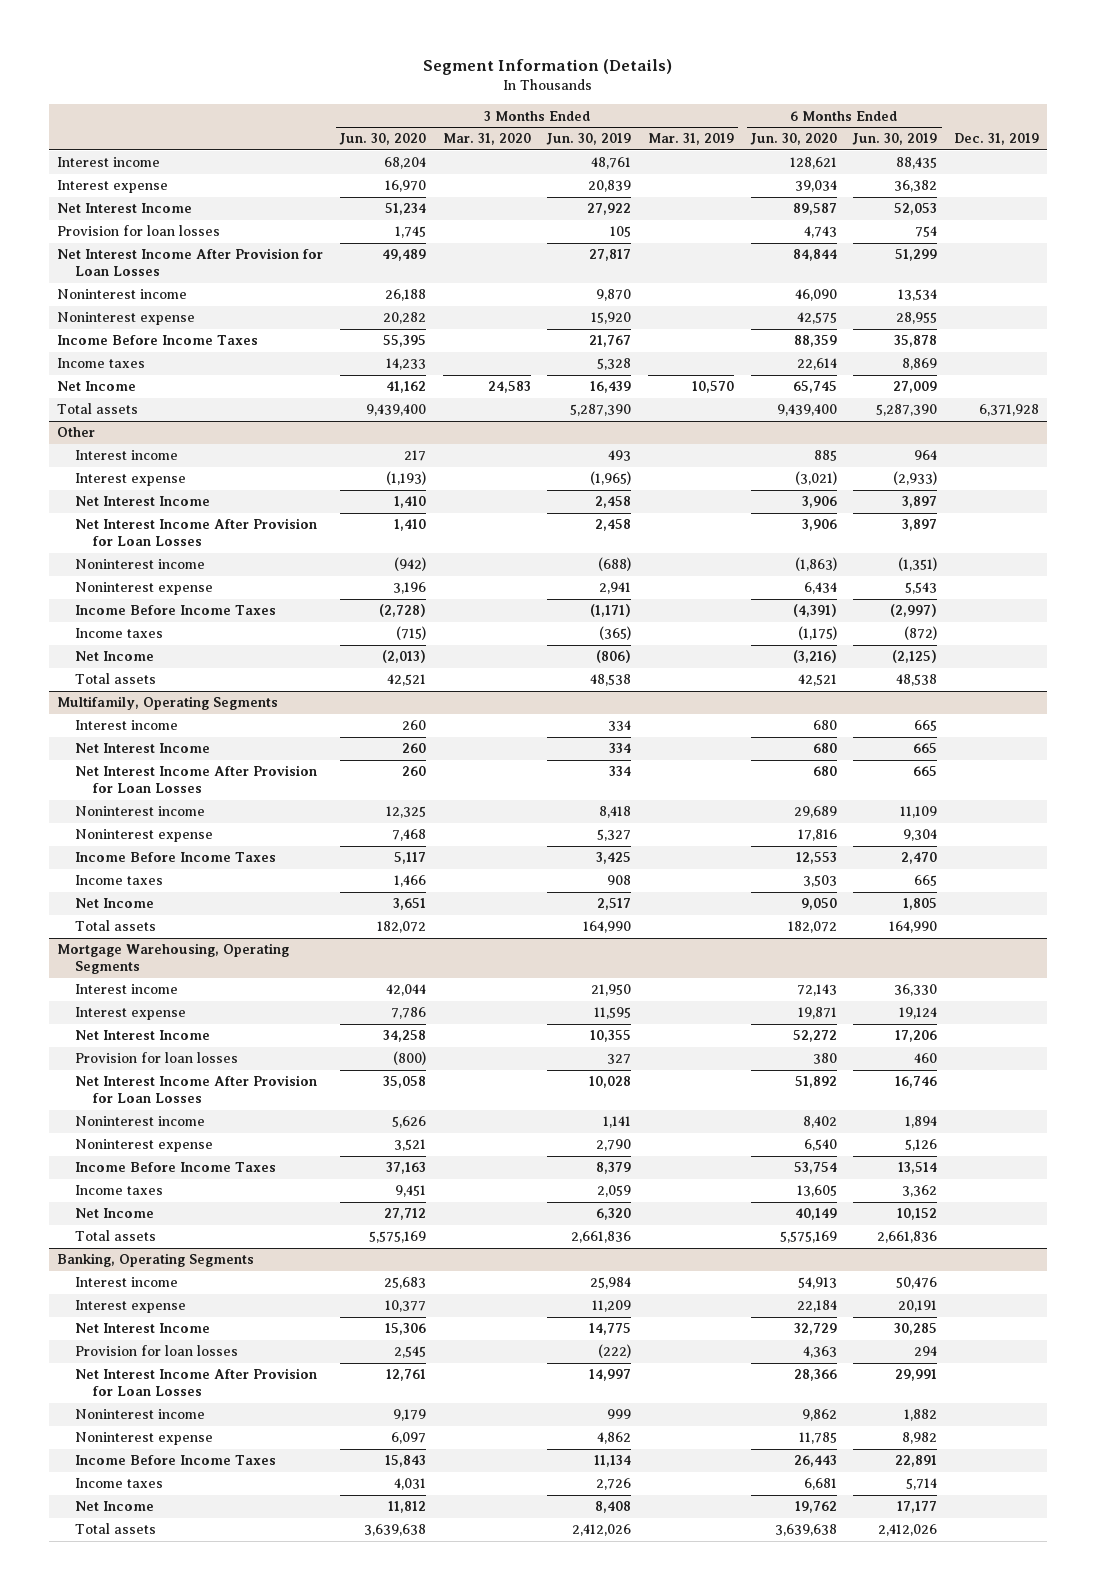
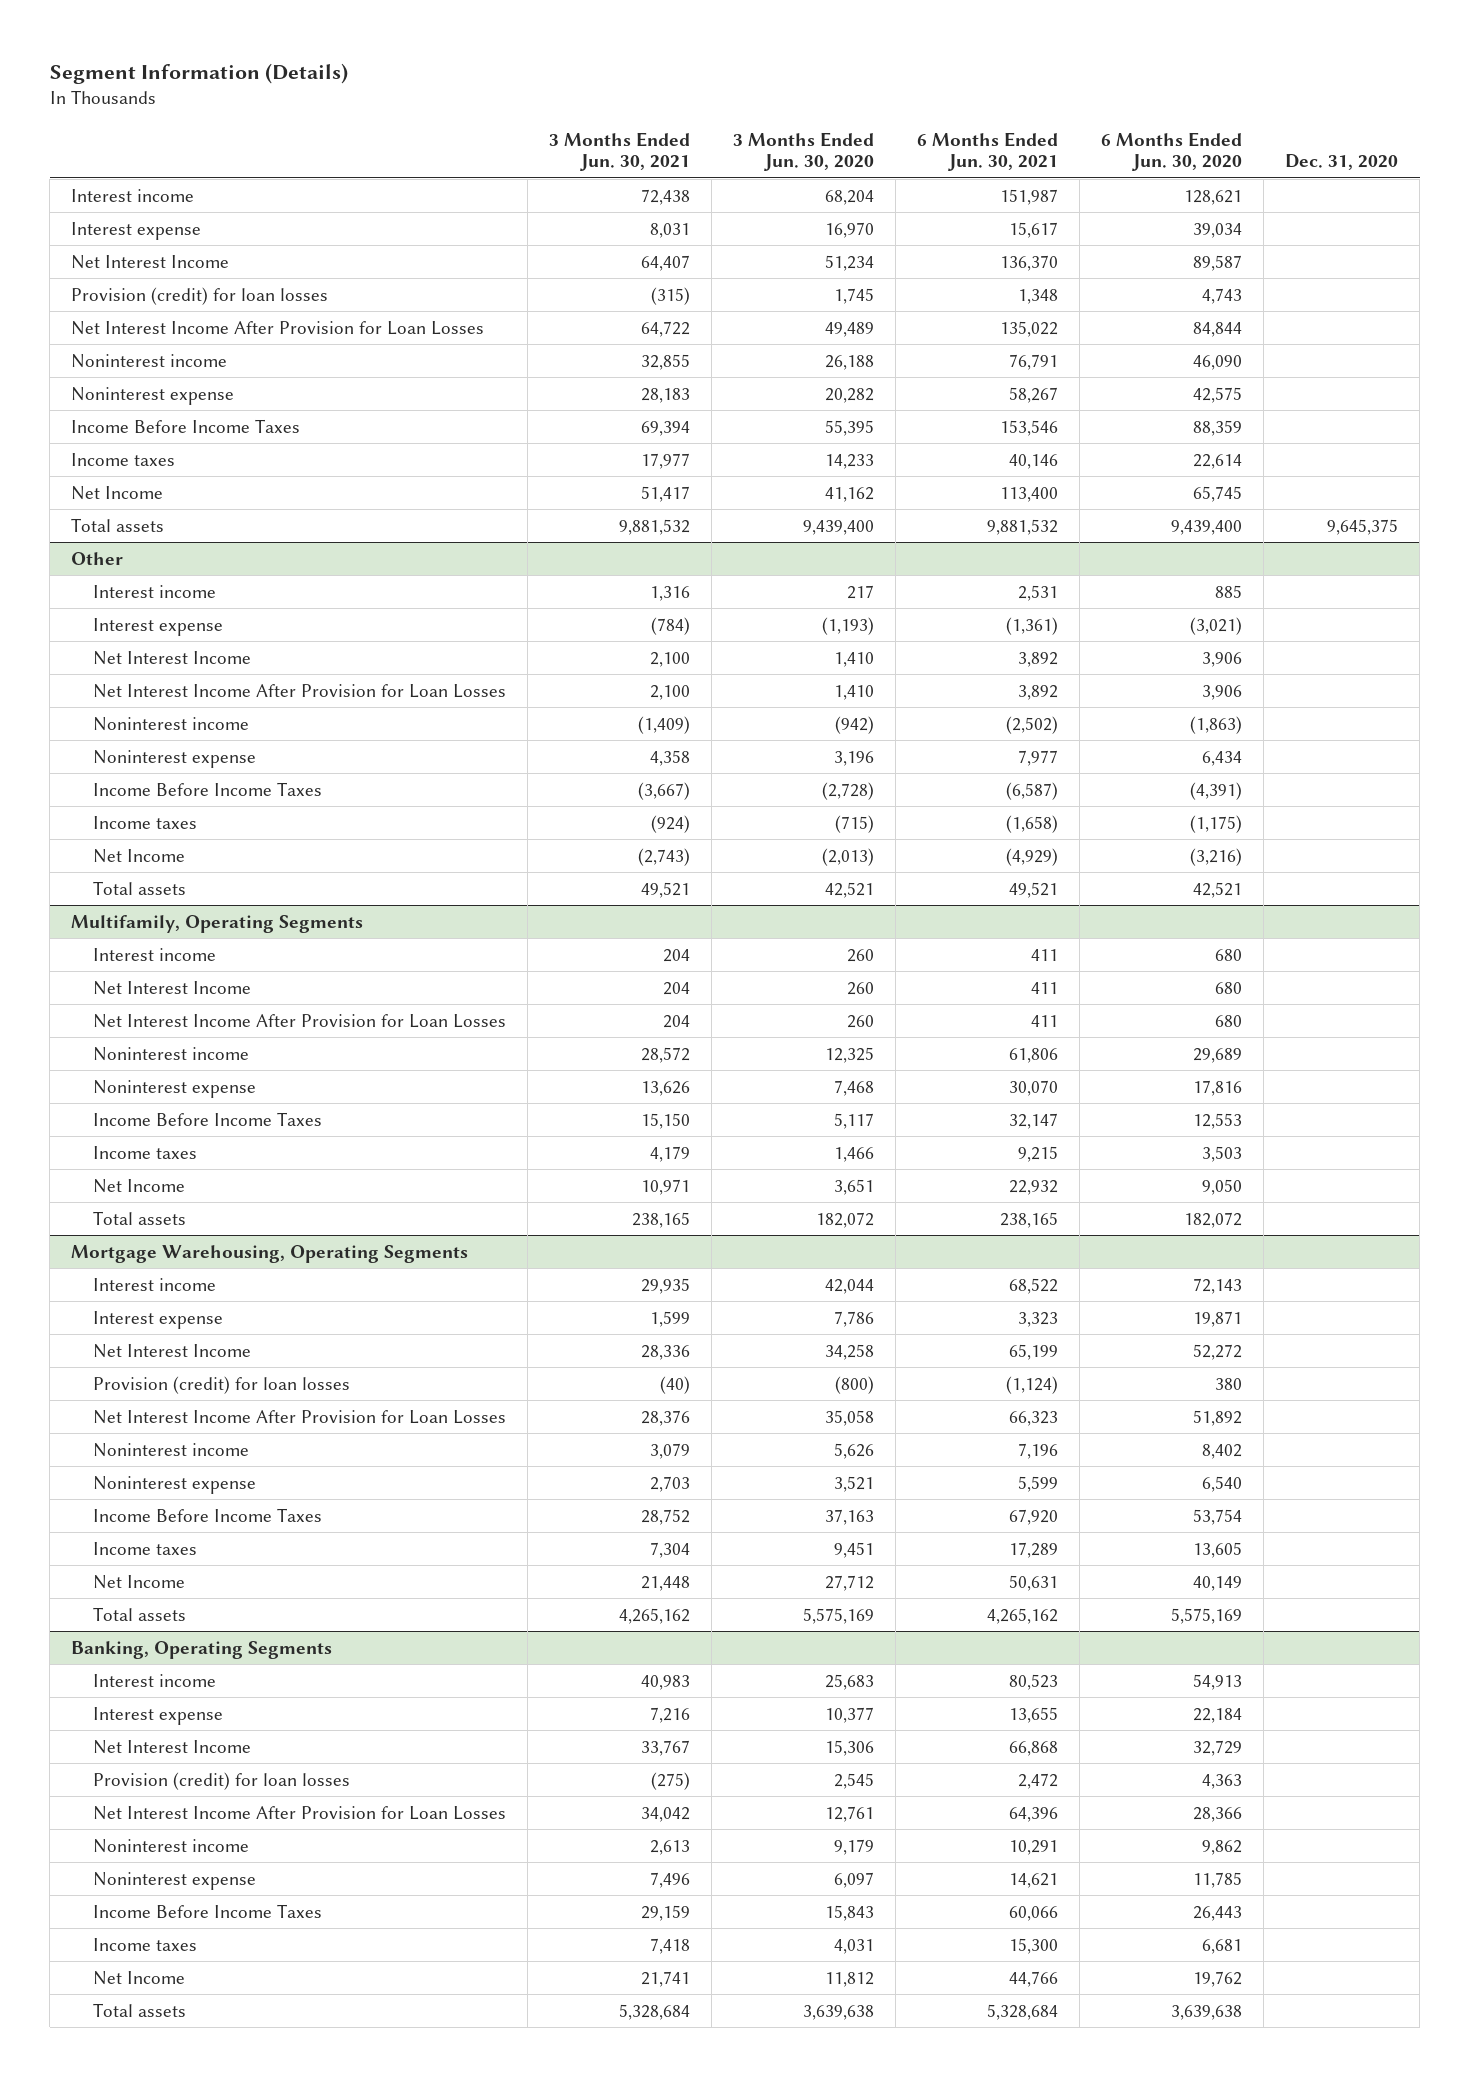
[442,133,531,146] Mar. 31, 2020 -> none
[546,133,632,146] Jun. 30, 2019 -> none
[648,133,735,146] Mar. 31, 2019 -> none
[852,133,938,146] Jun. 30, 2019 -> none
[954,133,1040,146] Dec. 31, 2019 -> none
none -> [549,131,691,172] 3 Months Ended Jun. 30, 2021
none -> [917,131,1059,172] 6 Months Ended Jun. 30, 2021
none -> [1285,154,1399,171] Dec. 31, 2020
[57,225,221,237] Provision for loan losses -> [71,286,329,305] Provision (credit) for loan losses
[75,1052,239,1064] Provision for loan losses -> [93,1375,351,1394] Provision (credit) for loan losses
[75,1345,239,1357] Provision for loan losses -> [93,1771,351,1790] Provision (credit) for loan losses

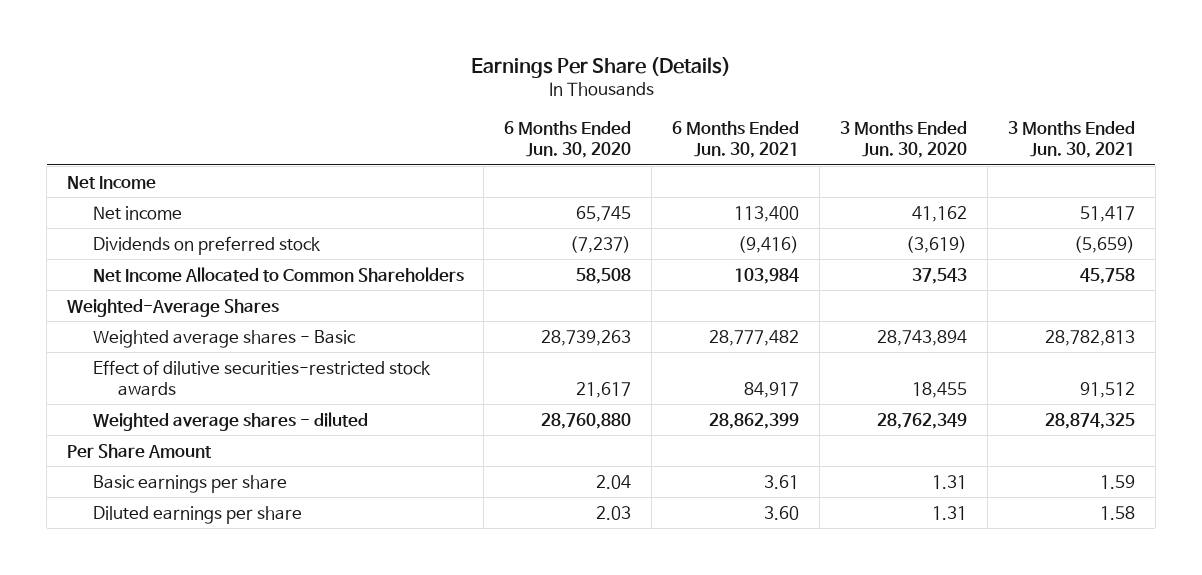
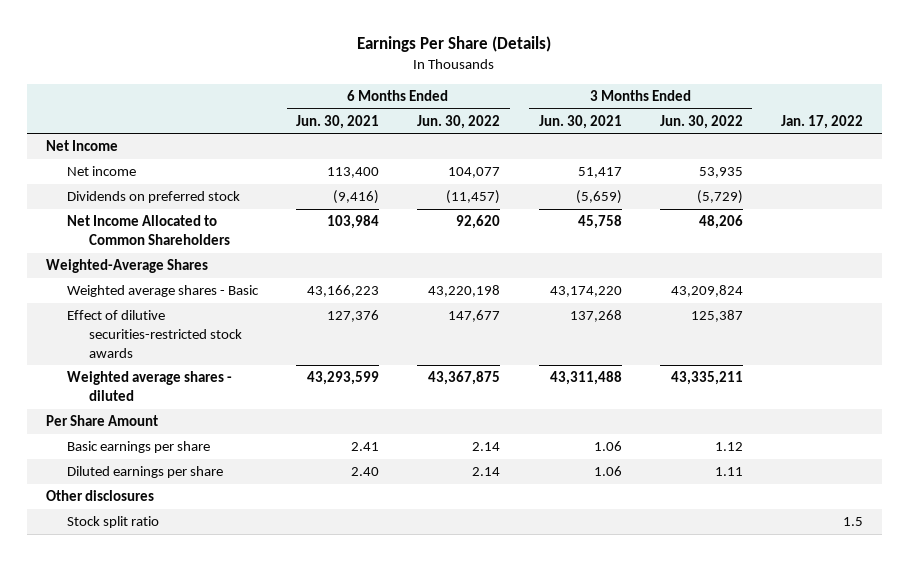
[504,120,632,158] 6 Months Ended Jun. 30, 2020 -> none
[840,120,968,158] 3 Months Ended Jun. 30, 2020 -> none
none -> [417,114,501,129] Jun. 30, 2022
none -> [659,114,743,129] Jun. 30, 2022
none -> [780,114,863,129] Jan. 17, 2022
[709,329,800,346] 28,777,482 -> [307,285,380,298] 43,166,223
[1044,329,1135,346] 28,782,813 -> [549,286,622,298] 43,174,220
[744,381,800,398] 84,917 -> [327,310,380,323] 127,376
[1079,381,1135,398] 91,512 -> [569,310,622,323] 137,268
[709,412,800,429] 28,862,399 -> [307,371,380,386] 43,293,599
[1044,412,1135,429] 28,874,325 -> [549,371,622,386] 43,311,488
[764,474,800,489] 3.61 -> [351,442,380,452] 2.41
[1099,474,1135,489] 1.59 -> [593,441,622,452] 1.06
[764,505,800,520] 3.60 -> [351,467,380,477] 2.40
[1099,505,1135,520] 1.58 -> [593,466,622,477] 1.06
none -> [45,490,154,502] Other disclosures
none -> [67,516,160,529] Stock split ratio

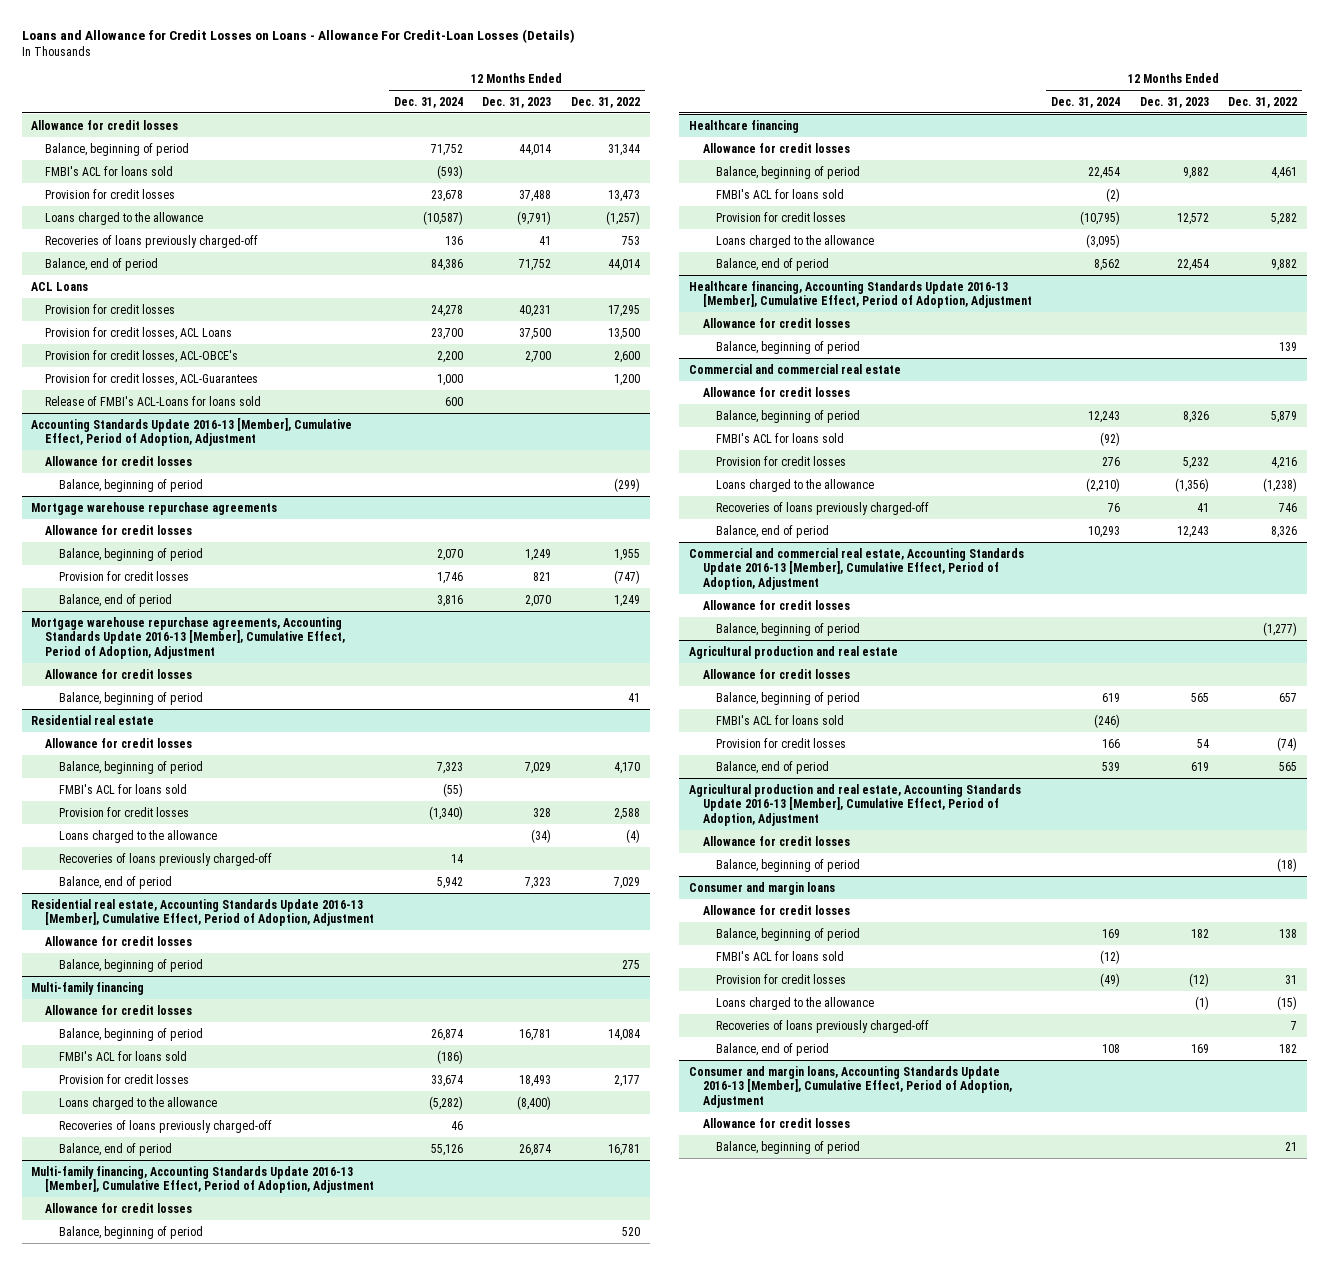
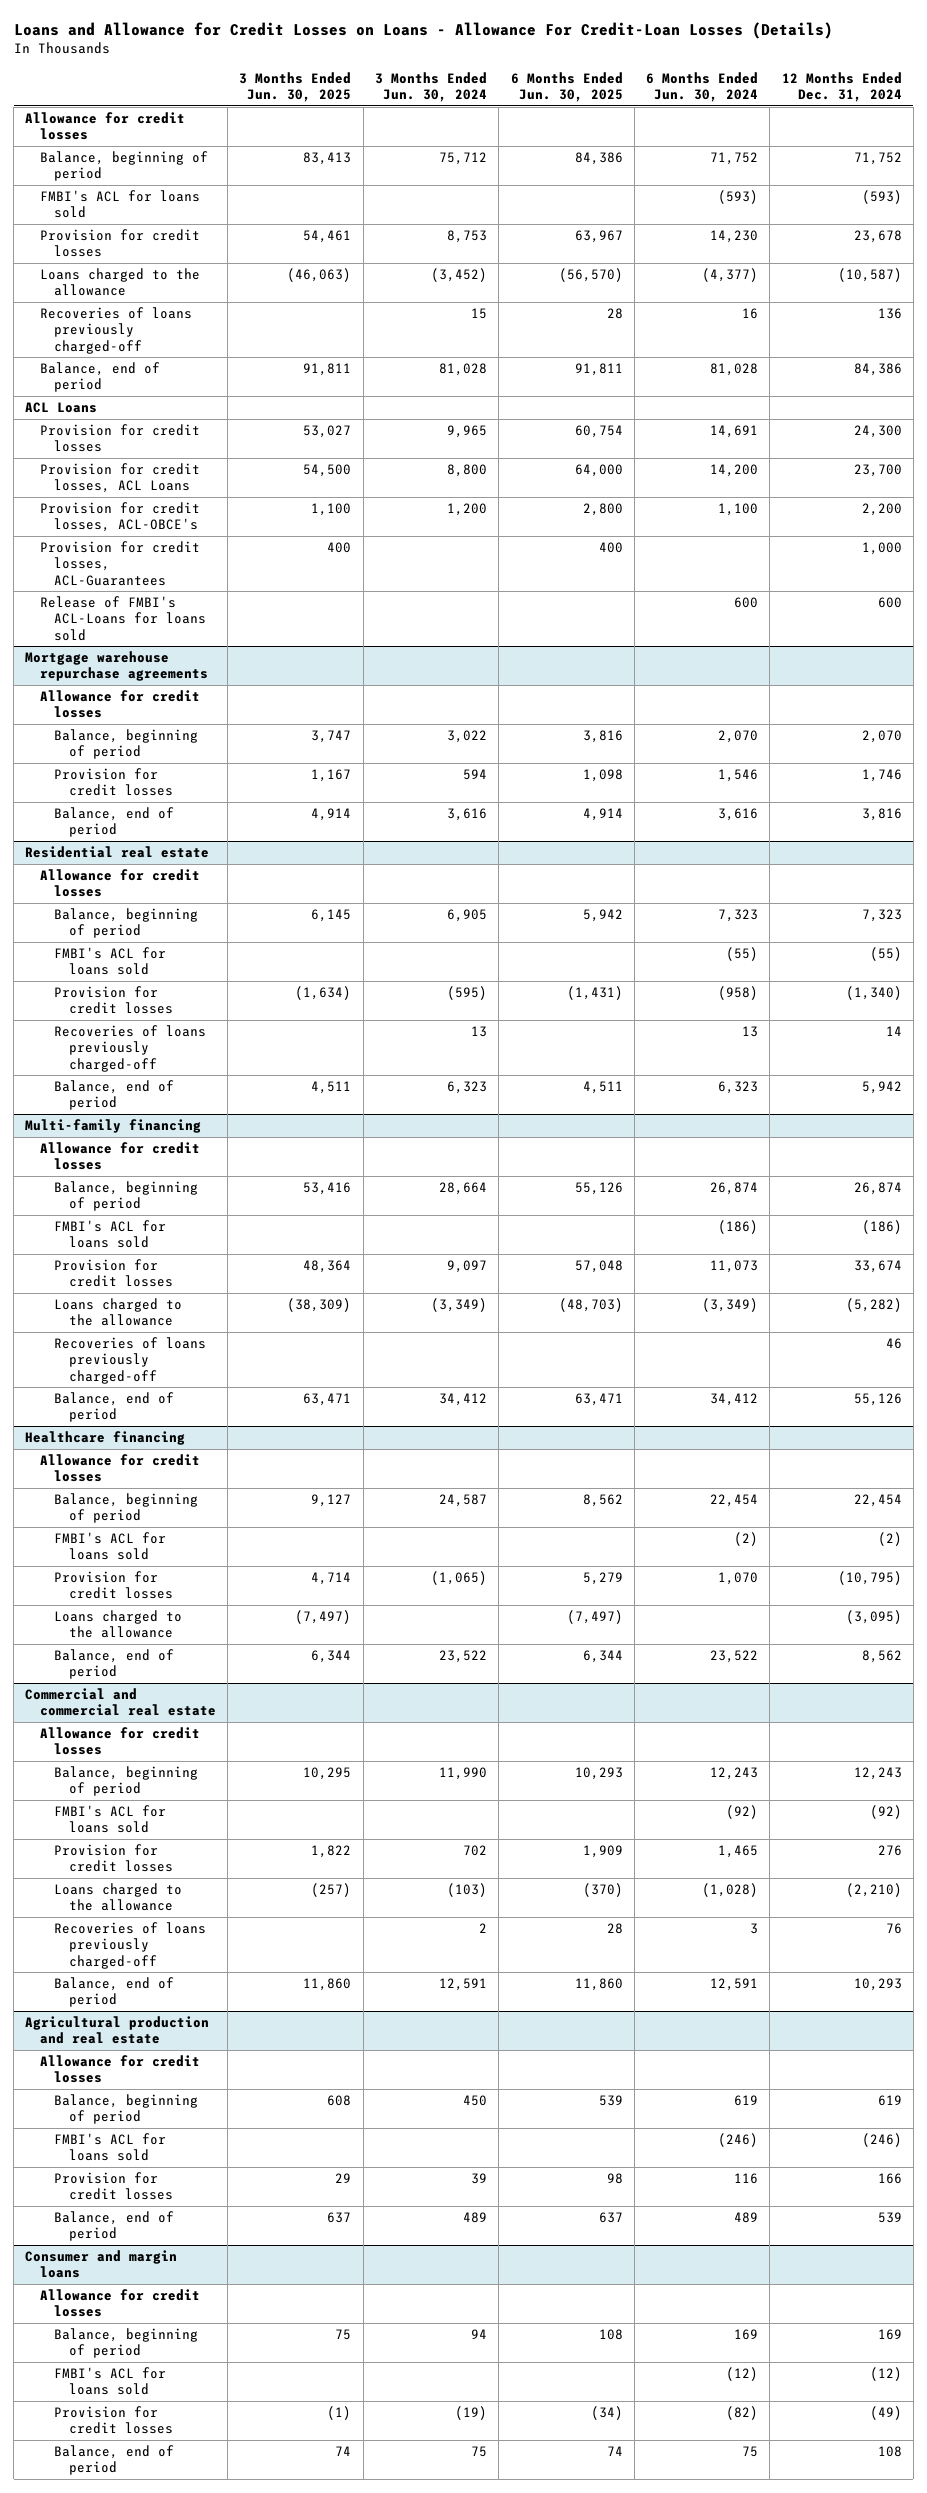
[482,96,552,108] Dec. 31, 2023 -> none
[570,96,640,108] Dec. 31, 2022 -> none
none -> [239,71,352,103] 3 Months Ended Jun. 30, 2025
none -> [374,71,487,103] 3 Months Ended Jun. 30, 2024
none -> [510,71,623,103] 6 Months Ended Jun. 30, 2025
none -> [646,71,759,103] 6 Months Ended Jun. 30, 2024
[430,304,463,317] 24,278 -> [853,425,902,439] 24,300
[31,417,353,447] Accounting Standards Update 2016-13 [Member], Cumulative Effect, Period of Adoption, Adjustment -> none
[45,455,193,466] Allowance for credit losses -> none
[59,478,204,492] Balance, beginning of period -> none
[31,616,346,659] Mortgage warehouse repurchase agreements, Accounting Standards Update 2016-13 [Member], Cumulative Effect, Period of Adoption, Adjustment -> none
[45,668,193,679] Allowance for credit losses -> none
[59,691,204,705] Balance, beginning of period -> none
[59,829,218,843] Loans charged to the allowance -> none
[31,898,375,927] Residential real estate, Accounting Standards Update 2016-13 [Member], Cumulative Effect, Period of Adoption, Adjustment -> none
[45,935,193,946] Allowance for credit losses -> none
[59,958,204,972] Balance, beginning of period -> none
[31,1165,375,1194] Multi-family financing, Accounting Standards Update 2016-13 [Member], Cumulative Effect, Period of Adoption, Adjustment -> none
[45,1202,193,1213] Allowance for credit losses -> none
[59,1225,204,1239] Balance, beginning of period -> none
[688,280,1032,309] Healthcare financing, Accounting Standards Update 2016-13 [Member], Cumulative Effect, Period of Adoption, Adjustment -> none
[702,317,850,328] Allowance for credit losses -> none
[716,340,861,354] Balance, beginning of period -> none
[688,547,1024,590] Commercial and commercial real estate, Accounting Standards Update 2016-13 [Member], Cumulative Effect, Period of Adoption, Adjustment -> none
[702,599,850,610] Allowance for credit losses -> none
[716,622,861,636] Balance, beginning of period -> none
[688,783,1021,826] Agricultural production and real estate, Accounting Standards Update 2016-13 [Member], Cumulative Effect, Period of Adoption, Adjustment -> none
[702,835,850,846] Allowance for credit losses -> none
[716,858,861,872] Balance, beginning of period -> none
[716,996,875,1010] Loans charged to the allowance -> none
[716,1019,930,1033] Recoveries of loans previously charged-off -> none
[688,1065,1012,1108] Consumer and margin loans, Accounting Standards Update 2016-13 [Member], Cumulative Effect, Period of Adoption, Adjustment -> none
[702,1117,850,1128] Allowance for credit losses -> none
[716,1140,861,1154] Balance, beginning of period -> none

